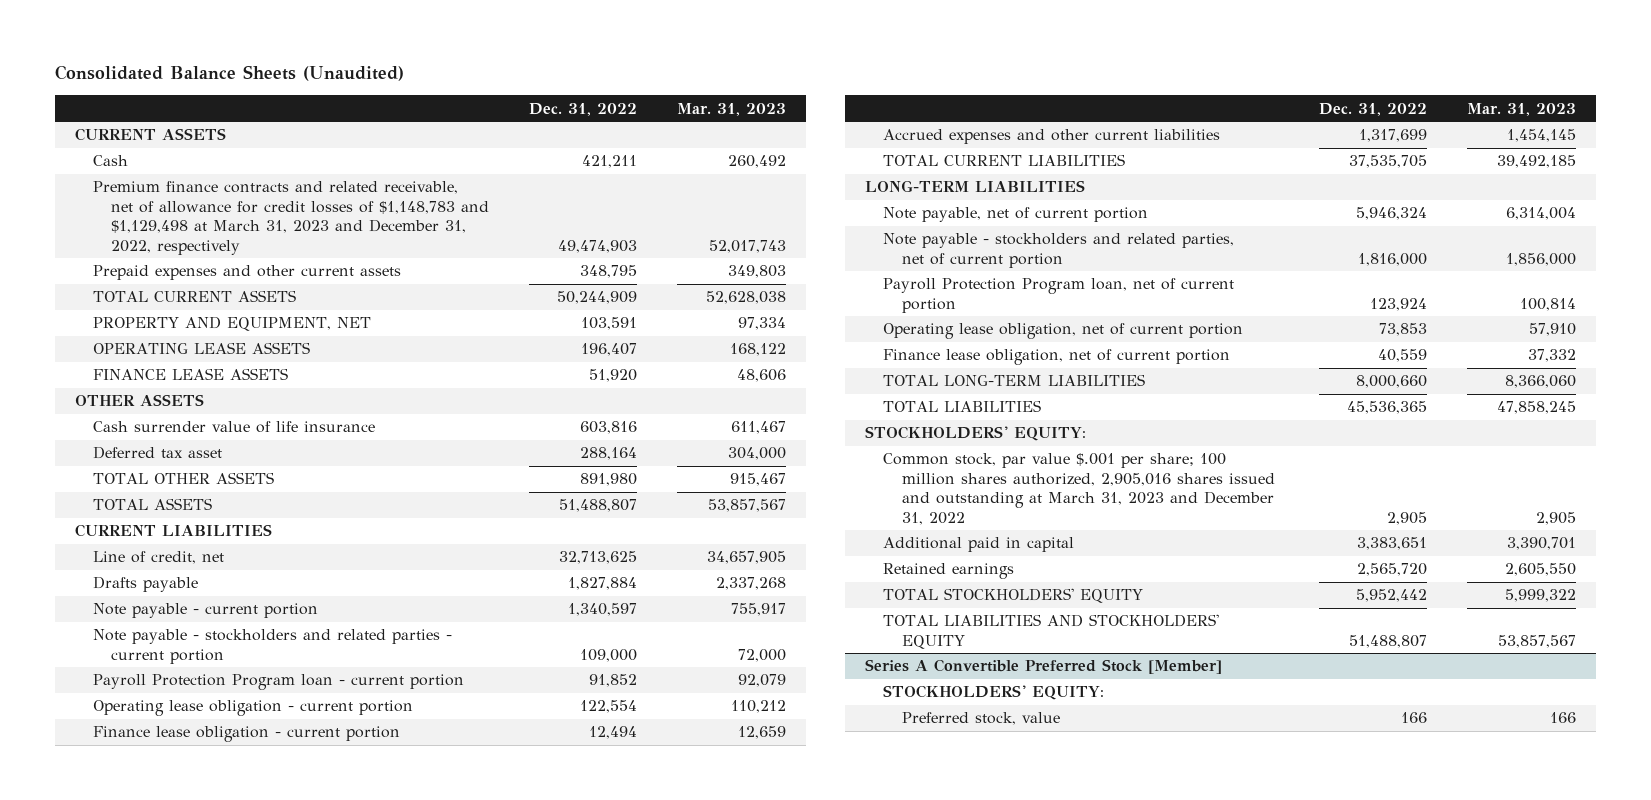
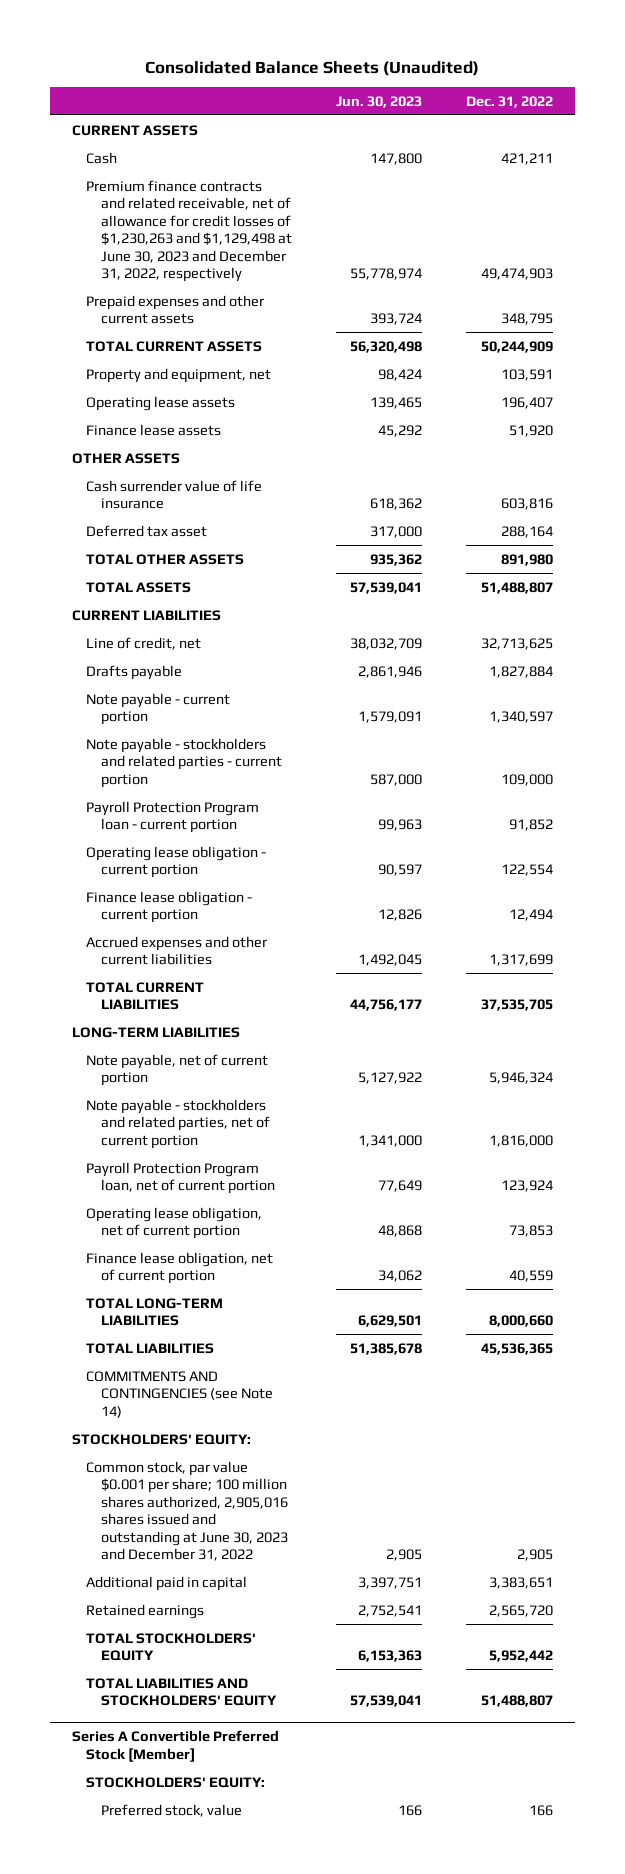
[676,102,786,116] Mar. 31, 2023 -> none
none -> [335,95,422,108] Jun. 30, 2023
[92,181,490,255] Premium finance contracts and related receivable, net of allowance for credit losses of $1,148,783 and $1,129,498 at March 31, 2023 and December 31, 2022, respectively -> [86,179,292,283] Premium finance contracts and related receivable, net of allowance for credit losses of $1,230,263 and $1,129,498 at June 30, 2023 and December 31, 2022, respectively
[92,316,371,332] PROPERTY AND EQUIPMENT, NET -> [86,367,272,383] Property and equipment, net
[92,342,310,355] OPERATING LEASE ASSETS -> [86,395,236,411] Operating lease assets
[92,368,288,381] FINANCE LEASE ASSETS -> [86,423,222,436] Finance lease assets
none -> [86,1370,273,1418] COMMITMENTS AND CONTINGENCIES (see Note 14)
[883,453,1275,525] Common stock, par value $.001 per share; 100 million shares authorized, 2,905,016 shares issued and outstanding at March 31, 2023 and December 31, 2022 -> [86,1460,288,1562] Common stock, par value $0.001 per share; 100 million shares authorized, 2,905,016 shares issued and outstanding at June 30, 2023 and December 31, 2022

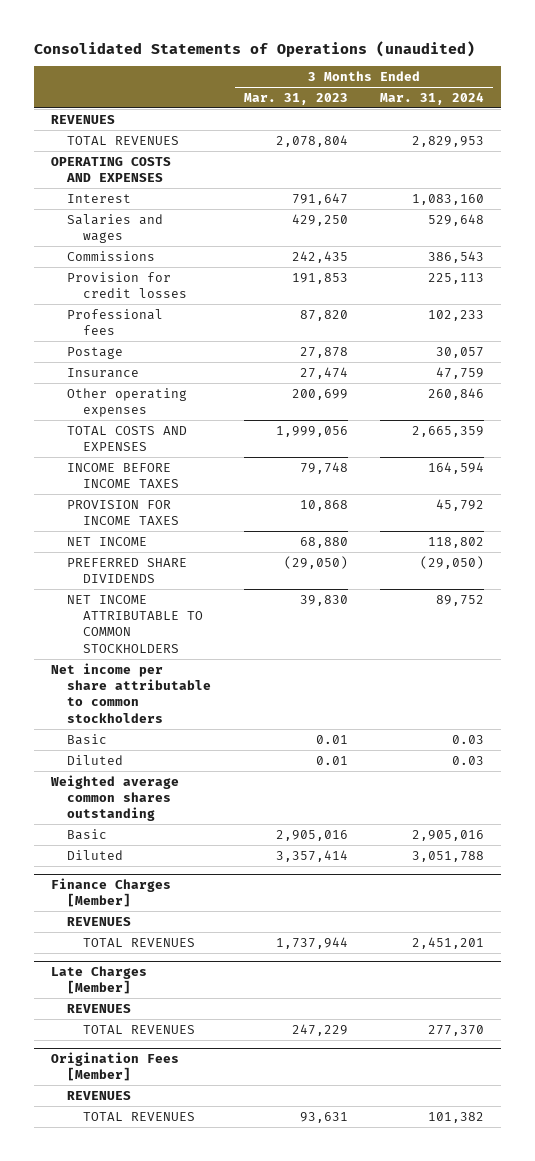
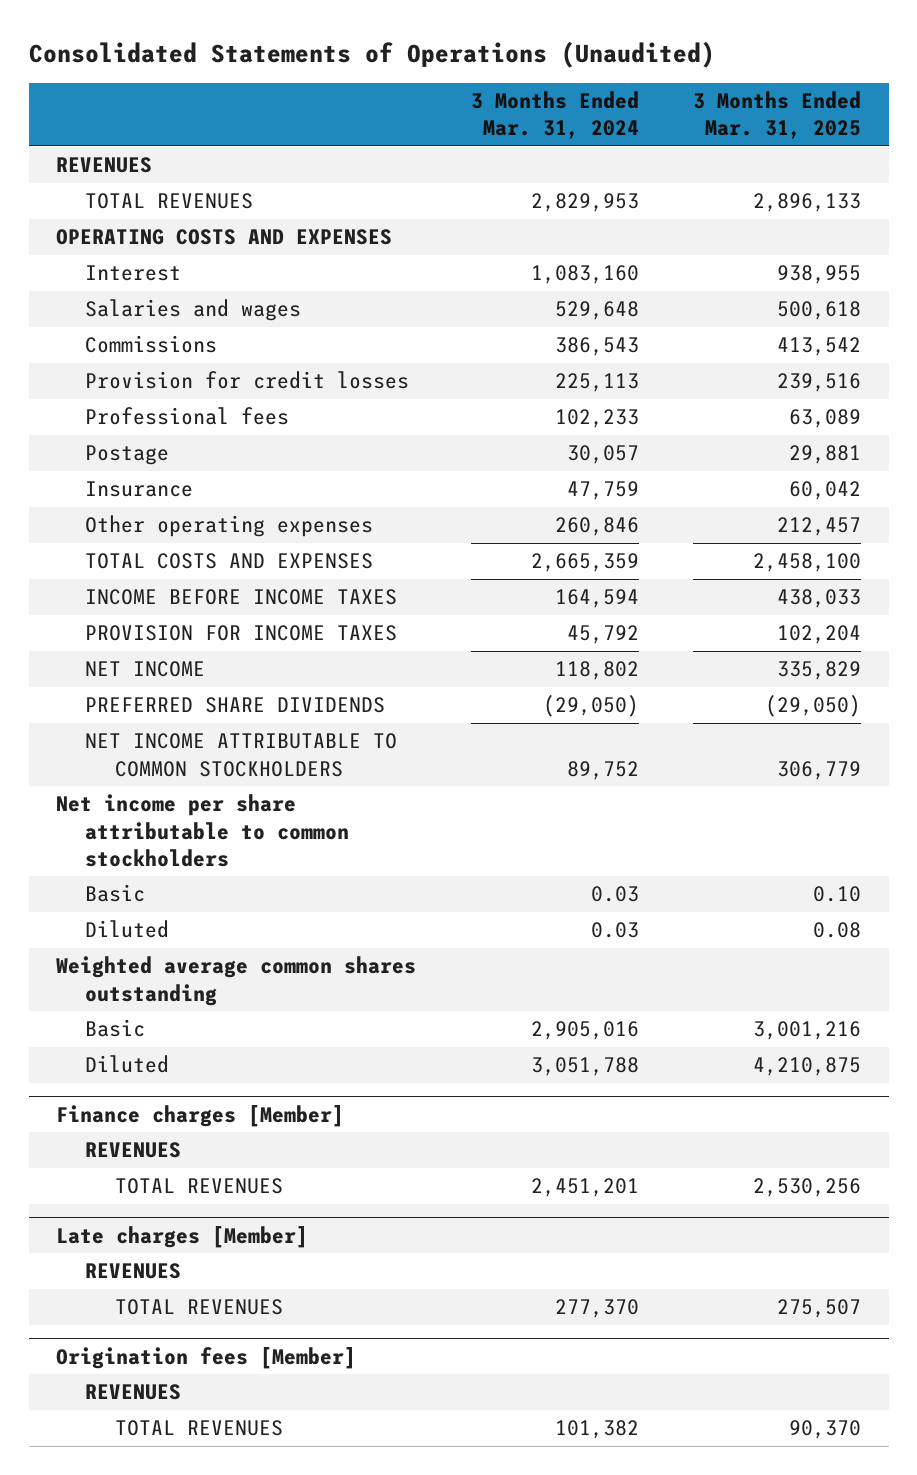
[34,40,476,57] Consolidated Statements of Operations (unaudited) -> [28,40,715,68] Consolidated Statements of Operations (Unaudited)
[243,92,348,105] Mar. 31, 2023 -> none
none -> [693,90,862,140] 3 Months Ended Mar. 31, 2025
[50,877,171,908] Finance Charges [Member] -> [55,1104,344,1127] Finance charges [Member]
[50,965,147,995] Late Charges [Member] -> [55,1225,308,1248] Late charges [Member]
[50,1051,179,1082] Origination Fees [Member] -> [55,1346,356,1369] Origination fees [Member]

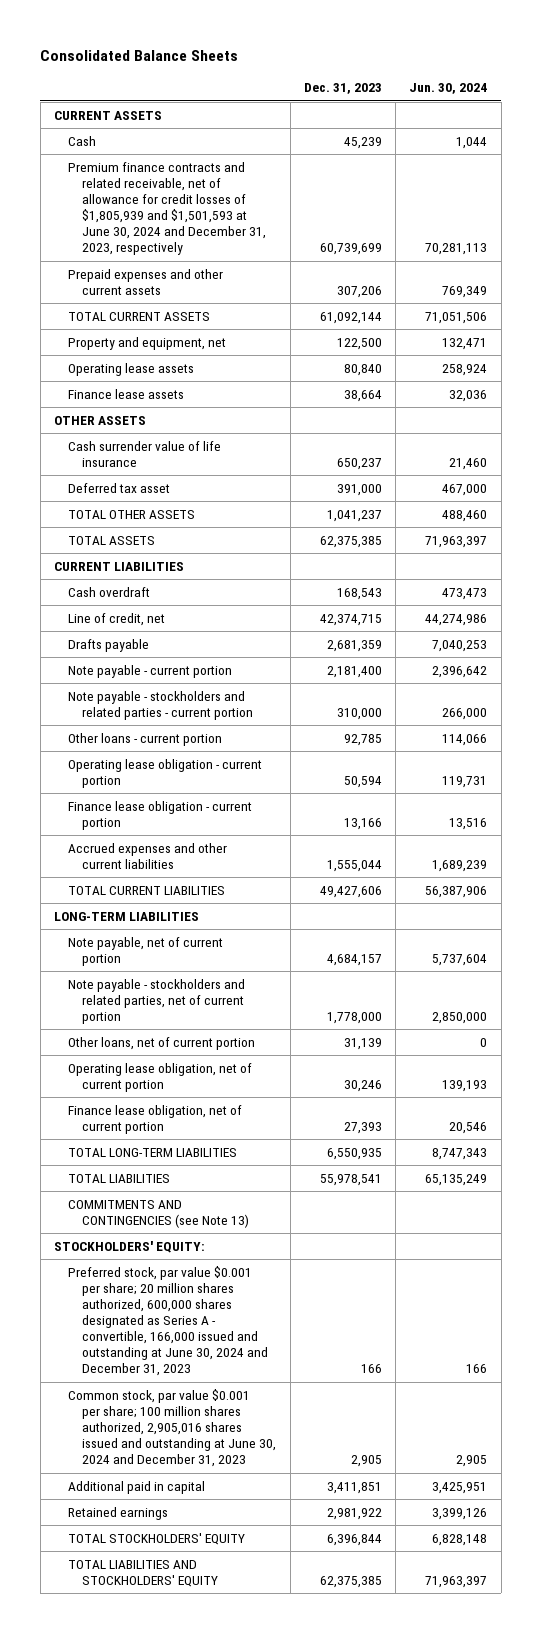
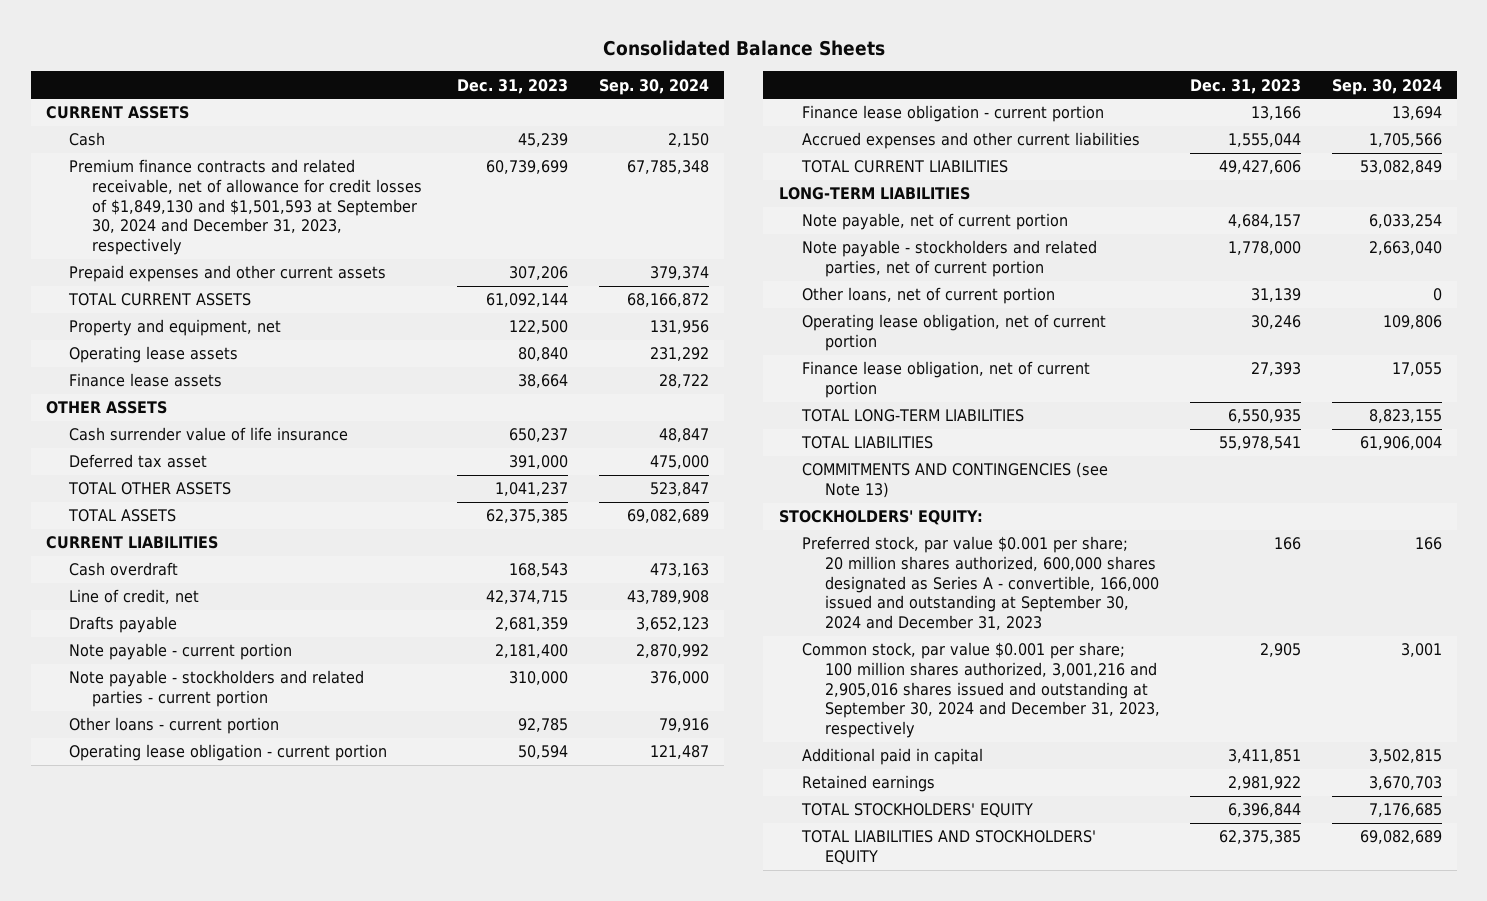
[409,83,488,95] Jun. 30, 2024 -> none
none -> [598,78,709,95] Sep. 30, 2024
[68,161,267,256] Premium finance contracts and related receivable, net of allowance for credit losses of $1,805,939 and $1,501,593 at June 30, 2024 and December 31, 2023, respectively -> [68,159,423,255] Premium finance contracts and related receivable, net of allowance for credit losses of $1,849,130 and $1,501,593 at September 30, 2024 and December 31, 2023, respectively
[68,1265,269,1377] Preferred stock, par value $0.001 per share; 20 million shares authorized, 600,000 shares designated as Series A - convertible, 166,000 issued and outstanding at June 30, 2024 and December 31, 2023 -> [801,536,1160,630] Preferred stock, par value $0.001 per share; 20 million shares authorized, 600,000 shares designated as Series A - convertible, 166,000 issued and outstanding at September 30, 2024 and December 31, 2023
[68,1388,277,1468] Common stock, par value $0.001 per share; 100 million shares authorized, 2,905,016 shares issued and outstanding at June 30, 2024 and December 31, 2023 -> [801,642,1161,738] Common stock, par value $0.001 per share; 100 million shares authorized, 3,001,216 and 2,905,016 shares issued and outstanding at September 30, 2024 and December 31, 2023, respectively

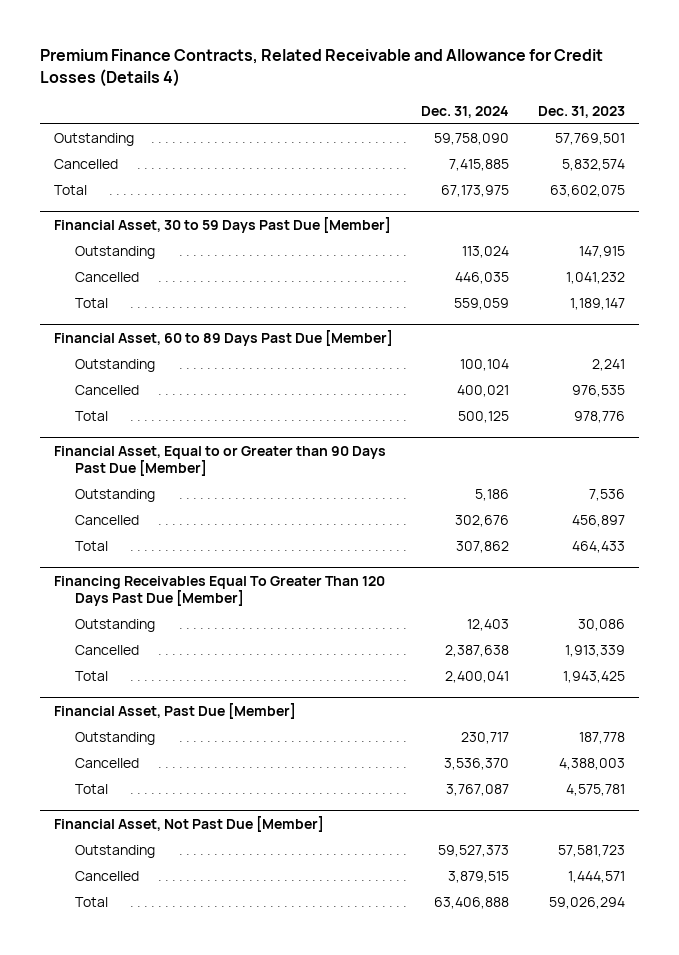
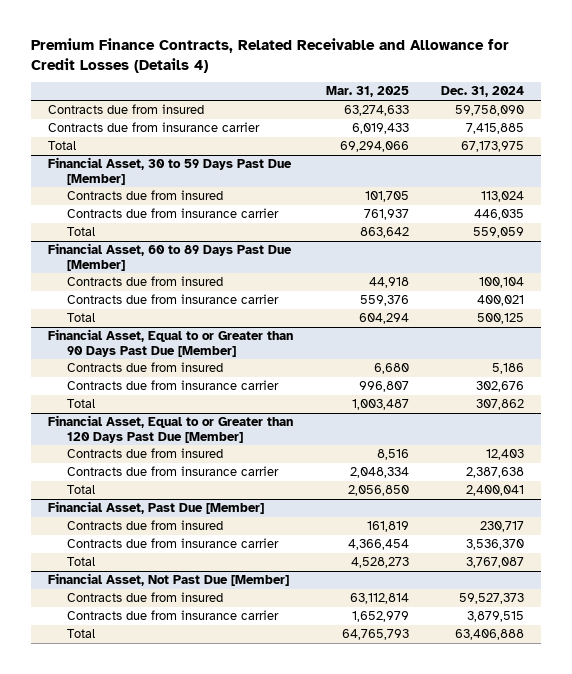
[537,105,625,118] Dec. 31, 2023 -> none
none -> [325,86,409,98] Mar. 31, 2025
[53,133,134,147] Outstanding -> [47,104,204,115] Contracts due from insured
[53,159,118,170] Cancelled -> [47,122,260,133] Contracts due from insurance carrier
[75,246,156,260] Outstanding -> [66,190,223,201] Contracts due from insured
[75,272,140,283] Cancelled -> [66,208,279,219] Contracts due from insurance carrier
[75,359,156,373] Outstanding -> [66,276,223,287] Contracts due from insured
[75,385,140,396] Cancelled -> [66,294,279,305] Contracts due from insurance carrier
[75,489,156,503] Outstanding -> [66,362,223,373] Contracts due from insured
[75,515,140,526] Cancelled -> [66,380,279,391] Contracts due from insurance carrier
[53,575,385,606] Financing Receivables Equal To Greater Than 120 Days Past Due [Member] -> [47,415,293,443] Financial Asset, Equal to or Greater than 120 Days Past Due [Member]
[75,619,156,633] Outstanding -> [66,448,223,459] Contracts due from insured
[75,645,140,656] Cancelled -> [66,466,279,477] Contracts due from insurance carrier
[75,732,156,746] Outstanding -> [66,520,223,531] Contracts due from insured
[75,758,140,769] Cancelled -> [66,538,279,549] Contracts due from insurance carrier
[75,845,156,859] Outstanding -> [66,592,223,603] Contracts due from insured
[75,871,140,882] Cancelled -> [66,610,279,621] Contracts due from insurance carrier

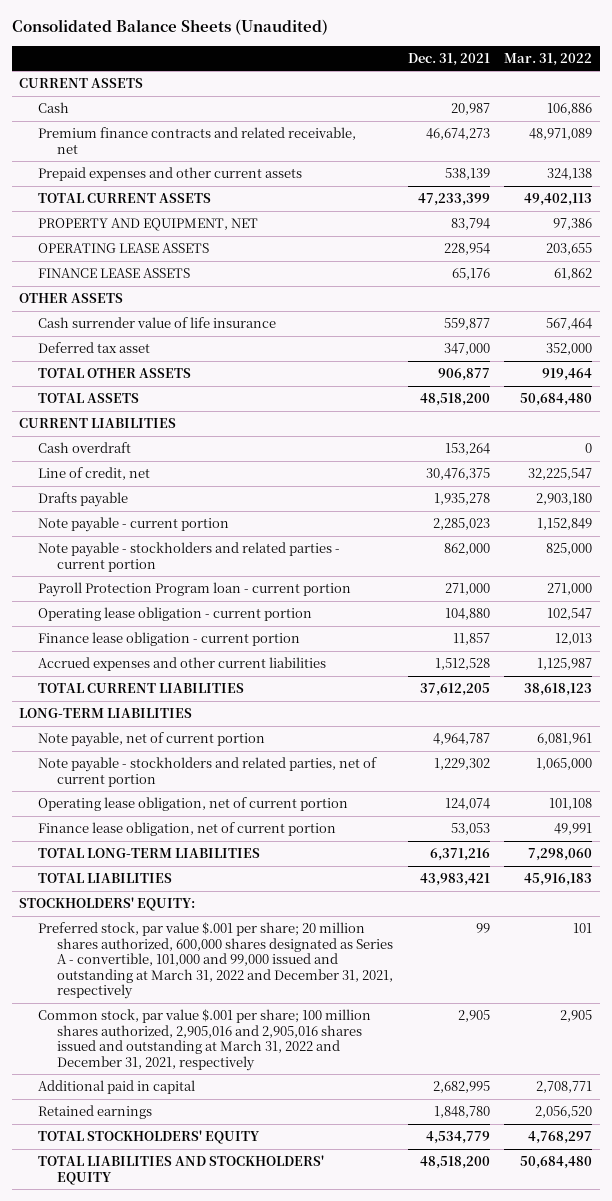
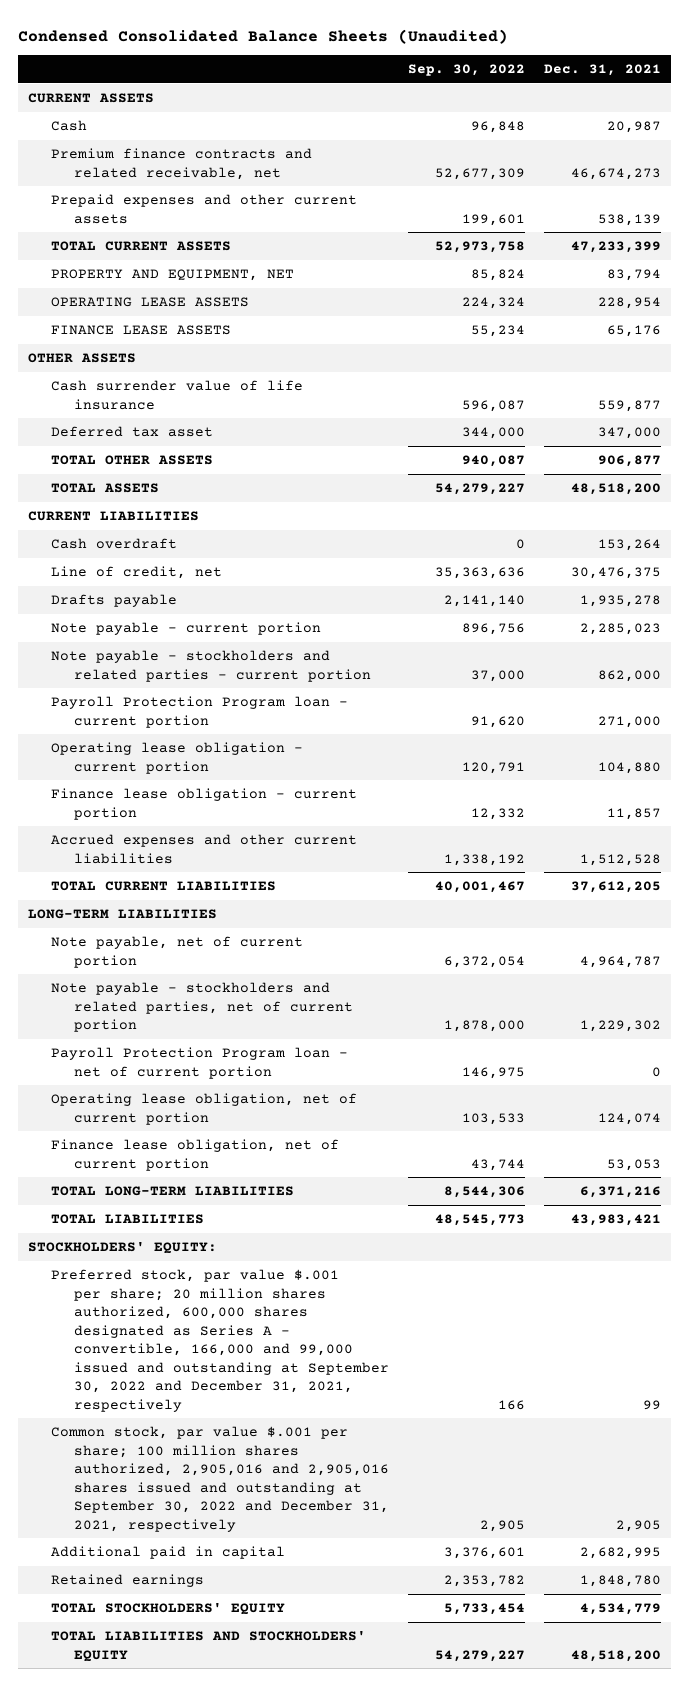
[11,19,328,36] Consolidated Balance Sheets (Unaudited) -> [18,28,509,44] Condensed Consolidated Balance Sheets (Unaudited)
[504,52,593,66] Mar. 31, 2022 -> none
none -> [408,64,526,77] Sep. 30, 2022
none -> [50,1047,348,1079] Payroll Protection Program loan - net of current portion
[37,922,393,1000] Preferred stock, par value $.001 per share; 20 million shares authorized, 600,000 shares designated as Series A - convertible, 101,000 and 99,000 issued and outstanding at March 31, 2022 and December 31, 2021, respectively -> [50,1269,389,1412] Preferred stock, par value $.001 per share; 20 million shares authorized, 600,000 shares designated as Series A - convertible, 166,000 and 99,000 issued and outstanding at September 30, 2022 and December 31, 2021, respectively
[37,1009,371,1071] Common stock, par value $.001 per share; 100 million shares authorized, 2,905,016 and 2,905,016 shares issued and outstanding at March 31, 2022 and December 31, 2021, respectively -> [50,1426,389,1532] Common stock, par value $.001 per share; 100 million shares authorized, 2,905,016 and 2,905,016 shares issued and outstanding at September 30, 2022 and December 31, 2021, respectively

